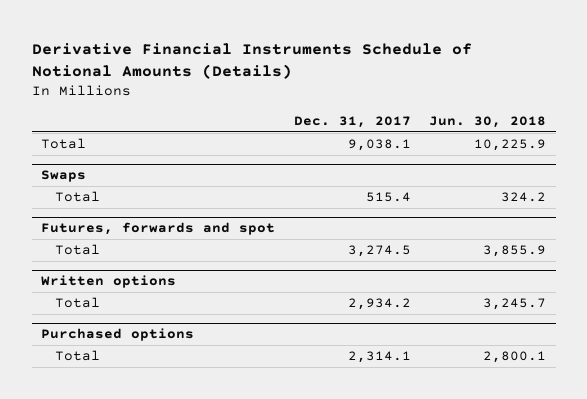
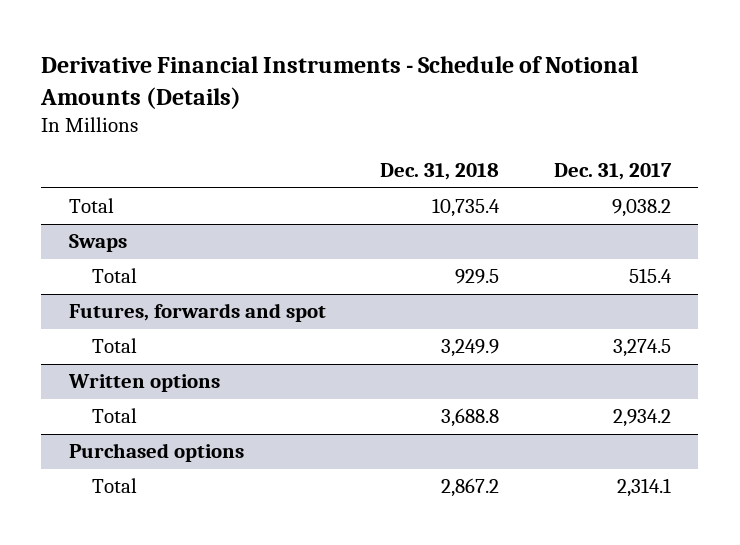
[31,42,472,80] Derivative Financial Instruments Schedule of Notional Amounts (Details) -> [40,55,639,109] Derivative Financial Instruments - Schedule of Notional Amounts (Details)
[429,115,547,128] Jun. 30, 2018 -> none
none -> [380,162,500,180] Dec. 31, 2018
[347,139,411,152] 9,038.1 -> [611,199,671,218] 9,038.2

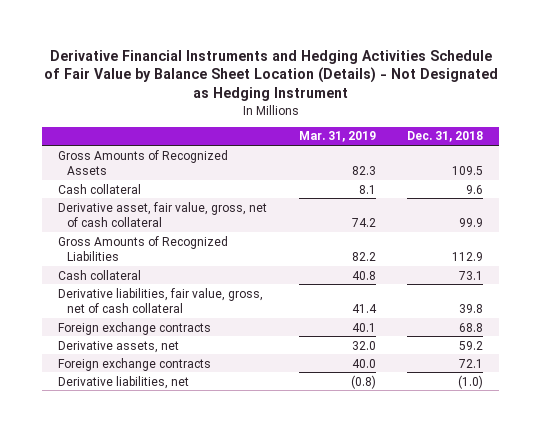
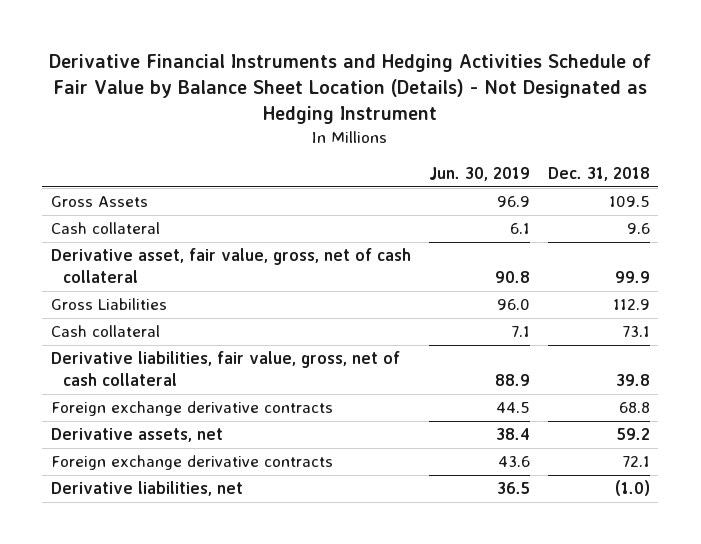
[298,131,376,143] Mar. 31, 2019 -> none
none -> [428,167,530,182] Jun. 30, 2019
[57,149,228,175] Gross Amounts of Recognized Assets -> [51,196,149,208] Gross Assets
[57,235,228,261] Gross Amounts of Recognized Liabilities -> [51,298,168,311] Gross Liabilities
[57,321,211,335] Foreign exchange contracts -> [51,401,334,417] Foreign exchange derivative contracts
[57,357,211,371] Foreign exchange contracts -> [51,455,334,471] Foreign exchange derivative contracts

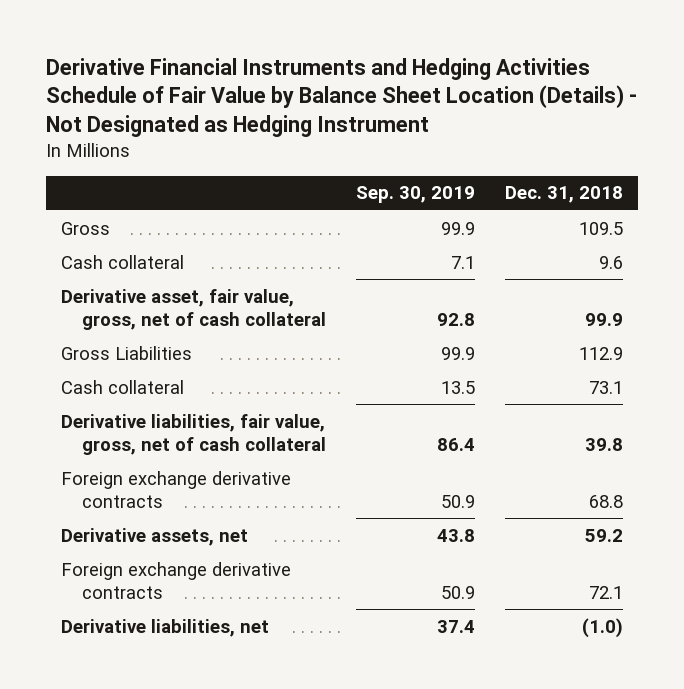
[428,167,530,182] Jun. 30, 2019 -> none
none -> [356,186,476,204] Sep. 30, 2019
[51,196,149,208] Gross Assets -> [60,221,110,235] Gross

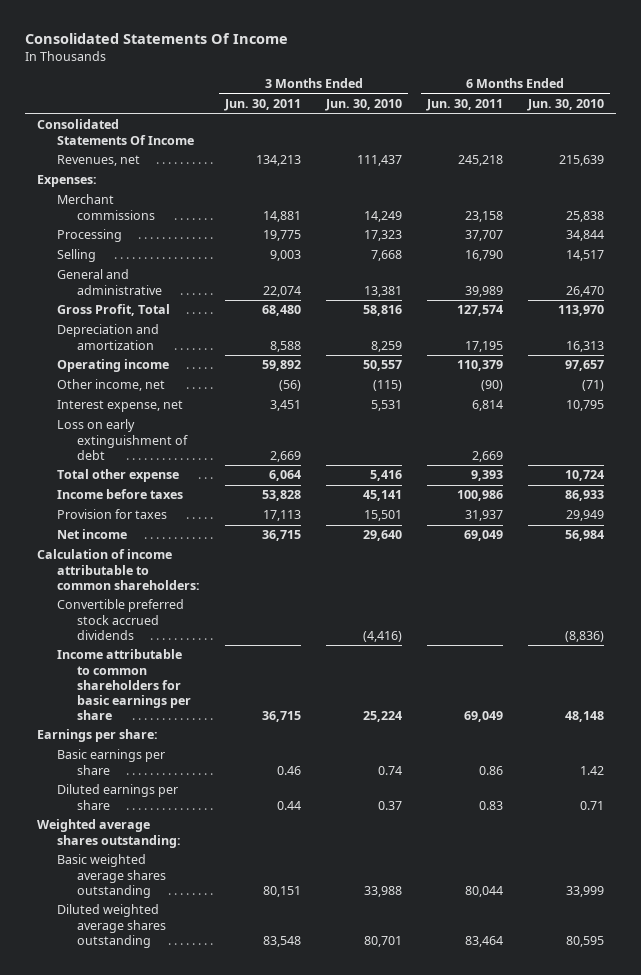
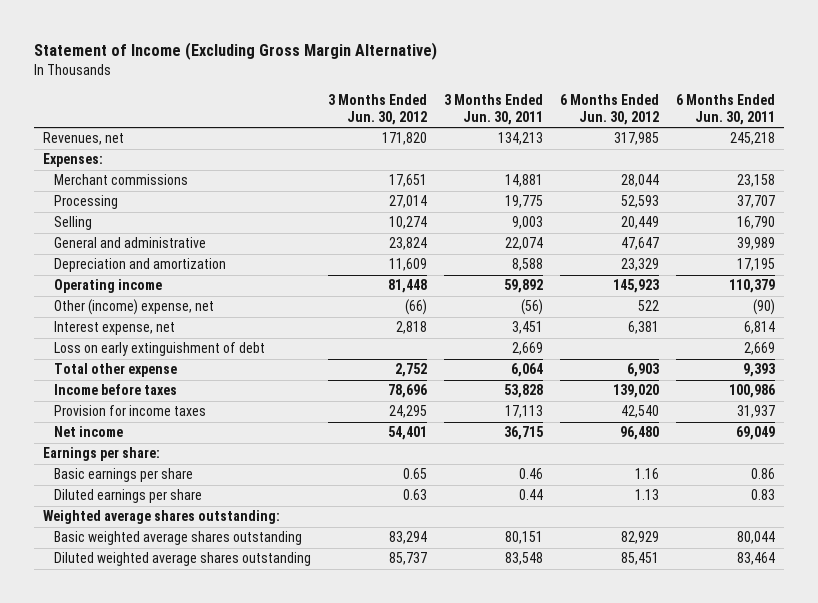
[24,33,288,45] Consolidated Statements Of Income -> [34,42,438,61] Statement of Income (Excluding Gross Margin Alternative)
[324,99,402,112] Jun. 30, 2010 -> none
[526,99,604,112] Jun. 30, 2010 -> none
none -> [327,93,427,125] 3 Months Ended Jun. 30, 2012
none -> [560,93,660,125] 6 Months Ended Jun. 30, 2012
[37,119,195,145] Consolidated Statements Of Income -> none
[57,304,171,317] Gross Profit, Total -> none
[57,379,166,392] Other income, net -> [53,299,214,316] Other (income) expense, net
[57,509,168,520] Provision for taxes -> [53,405,206,417] Provision for income taxes
[37,549,201,590] Calculation of income attributable to common shareholders: -> none
[57,599,185,640] Convertible preferred stock accrued dividends -> none
[57,649,192,720] Income attributable to common shareholders for basic earnings per share -> none

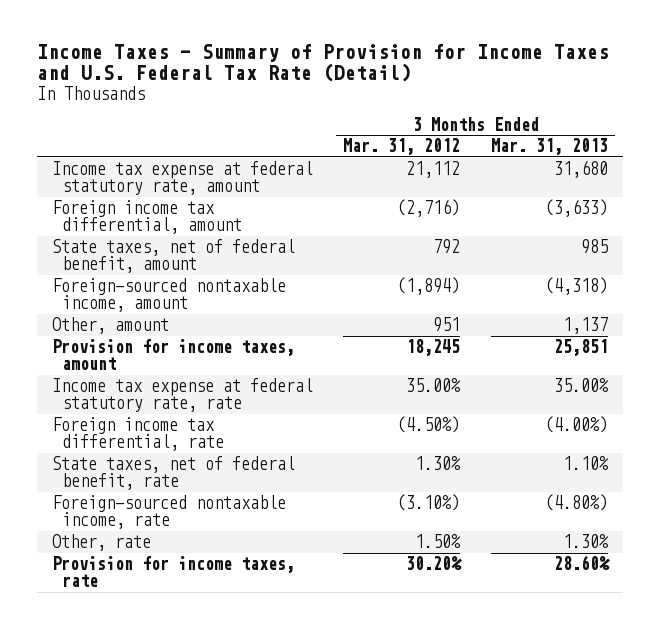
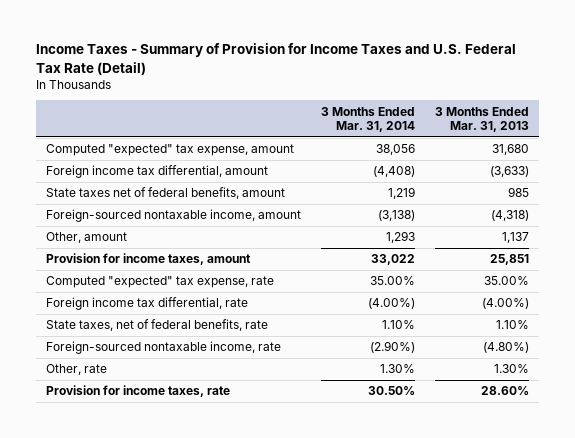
[343,138,461,156] Mar. 31, 2012 -> none
none -> [321,106,416,133] 3 Months Ended Mar. 31, 2014
[51,161,313,196] Income tax expense at federal statutory rate, amount -> [46,144,295,157] Computed "expected" tax expense, amount
[51,239,295,274] State taxes, net of federal benefit, amount -> [46,187,286,200] State taxes net of federal benefits, amount
[51,378,313,413] Income tax expense at federal statutory rate, rate -> [46,276,275,289] Computed "expected" tax expense, rate
[51,456,295,491] State taxes, net of federal benefit, rate -> [46,319,269,332] State taxes, net of federal benefits, rate

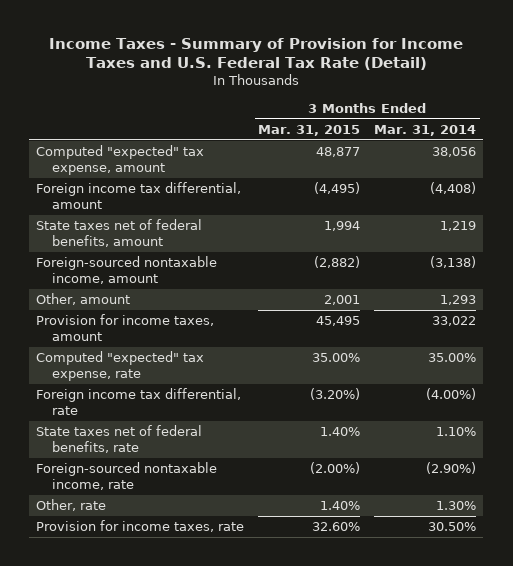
[435,106,530,133] 3 Months Ended Mar. 31, 2013 -> none
none -> [258,124,361,136] Mar. 31, 2015
[46,319,269,332] State taxes, net of federal benefits, rate -> [36,425,203,453] State taxes net of federal benefits, rate

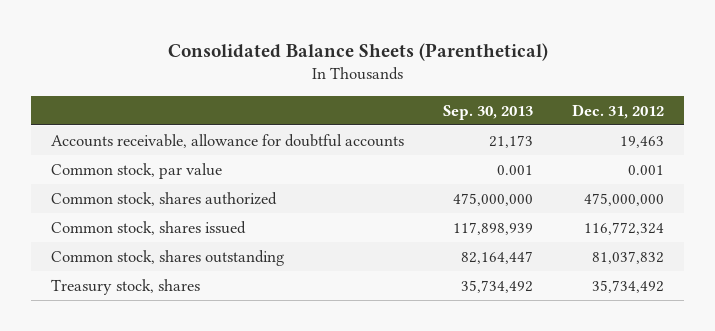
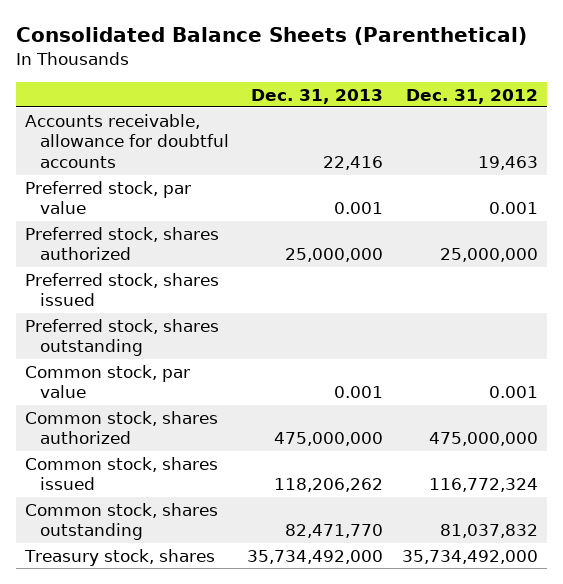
[443,104,534,120] Sep. 30, 2013 -> none
none -> [251,88,384,104] Dec. 31, 2013
none -> [25,180,192,215] Preferred stock, par value
none -> [25,226,220,261] Preferred stock, shares authorized
none -> [25,272,220,307] Preferred stock, shares issued
none -> [25,318,220,357] Preferred stock, shares outstanding
[592,279,665,293] 35,734,492 -> [401,549,538,564] 35,734,492,000

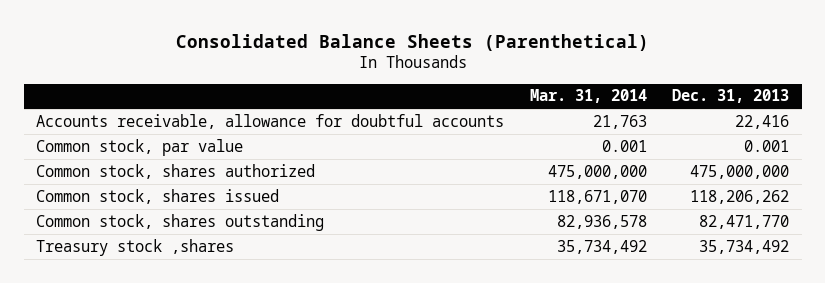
[405,88,538,104] Dec. 31, 2012 -> none
none -> [529,89,647,104] Mar. 31, 2014
[25,180,192,215] Preferred stock, par value -> none
[25,226,220,261] Preferred stock, shares authorized -> none
[25,272,220,307] Preferred stock, shares issued -> none
[25,318,220,357] Preferred stock, shares outstanding -> none
[24,548,216,566] Treasury stock, shares -> [36,238,235,256] Treasury stock ,shares
[247,549,384,564] 35,734,492,000 -> [699,239,790,254] 35,734,492

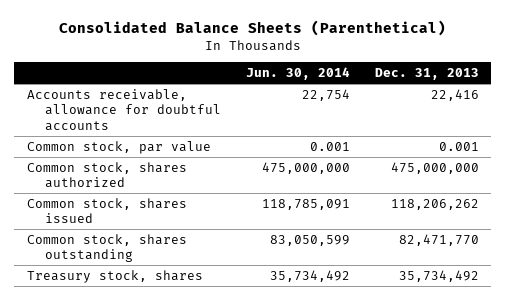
[529,89,647,104] Mar. 31, 2014 -> none
none -> [245,67,350,81] Jun. 30, 2014
[36,238,235,256] Treasury stock ,shares -> [26,269,203,283] Treasury stock, shares

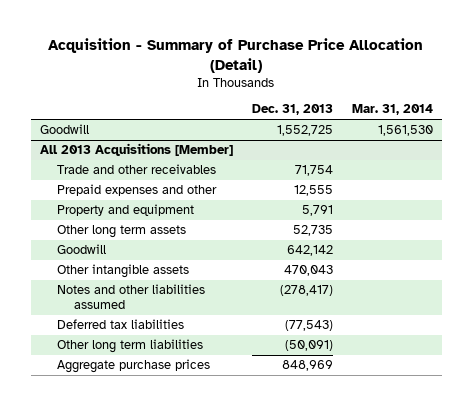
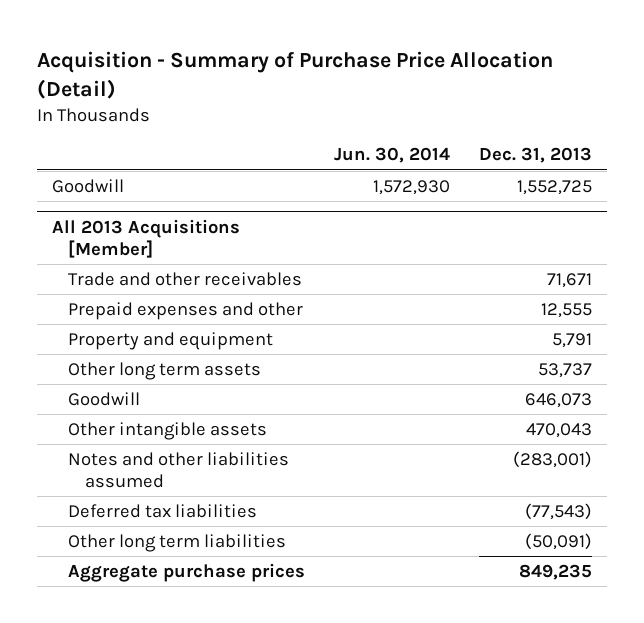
[351,104,433,116] Mar. 31, 2014 -> none
none -> [334,147,451,164] Jun. 30, 2014
[294,165,333,177] 71,754 -> [547,272,593,288] 71,671
[292,225,333,237] 52,735 -> [538,362,593,378] 53,737
[286,245,333,257] 642,142 -> [525,392,593,408] 646,073
[279,285,333,297] (278,417) -> [513,450,593,468] (283,001)
[281,360,333,372] 848,969 -> [519,563,593,580] 849,235

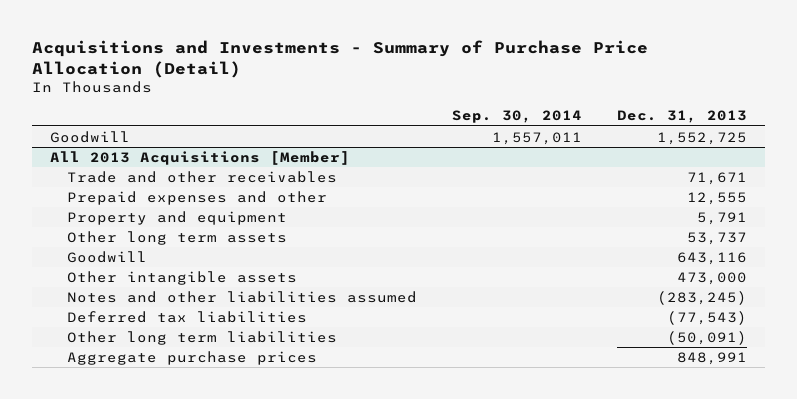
[37,50,554,99] Acquisition - Summary of Purchase Price Allocation (Detail) -> [32,39,649,78] Acquisitions and Investments - Summary of Purchase Price Allocation (Detail)
[334,147,451,164] Jun. 30, 2014 -> none
none -> [451,110,582,124] Sep. 30, 2014
[525,392,593,408] 646,073 -> [677,251,748,265] 643,116
[526,422,593,438] 470,043 -> [677,271,748,285] 473,000
[513,450,593,468] (283,001) -> [657,290,748,305] (283,245)
[519,563,593,580] 849,235 -> [677,351,748,365] 848,991

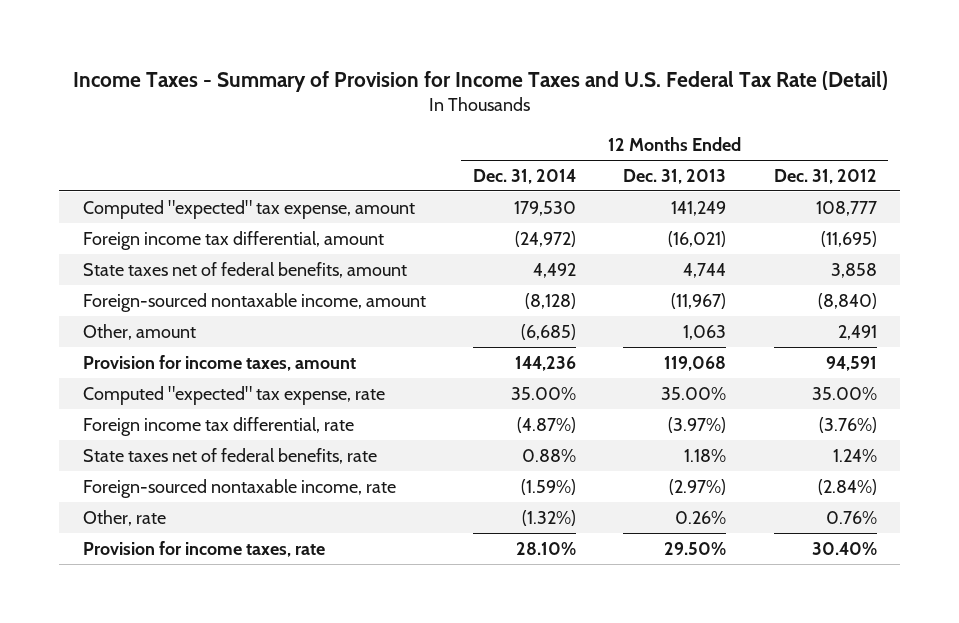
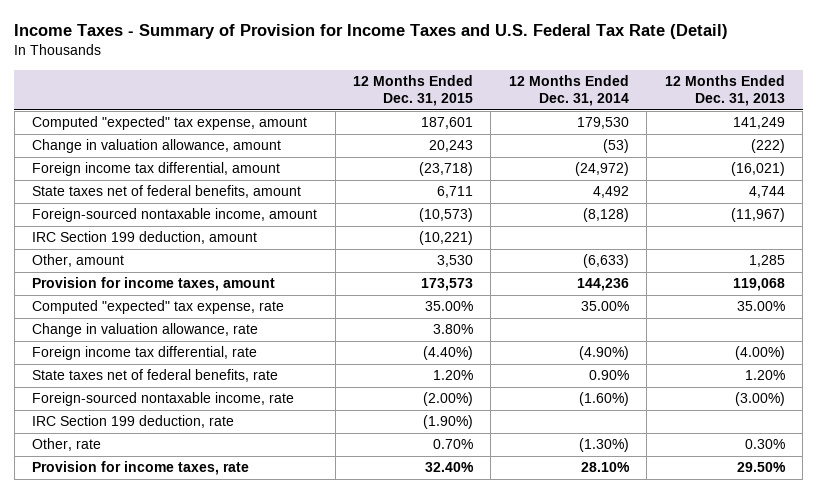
[773,168,877,184] Dec. 31, 2012 -> none
none -> [352,75,473,106] 12 Months Ended Dec. 31, 2015
none -> [32,139,282,154] Change in valuation allowance, amount
none -> [32,231,258,245] IRC Section 199 deduction, amount
[520,323,576,340] (6,685) -> [582,254,629,269] (6,633)
[683,324,727,340] 1,063 -> [748,255,785,268] 1,285
none -> [32,323,259,338] Change in valuation allowance, rate
[516,416,576,433] (4.87%) -> [578,346,629,361] (4.90%)
[668,416,727,433] (3.97%) -> [734,346,785,361] (4.00%)
[521,448,576,462] 0.88% -> [588,370,629,381] 0.90%
[684,448,727,462] 1.18% -> [744,370,785,381] 1.20%
[520,478,576,495] (1.59%) -> [578,392,629,407] (1.60%)
[669,478,727,495] (2.97%) -> [734,392,785,407] (3.00%)
none -> [32,415,235,429] IRC Section 199 deduction, rate
[521,509,576,526] (1.32%) -> [578,438,629,453] (1.30%)
[675,510,727,524] 0.26% -> [744,439,785,450] 0.30%

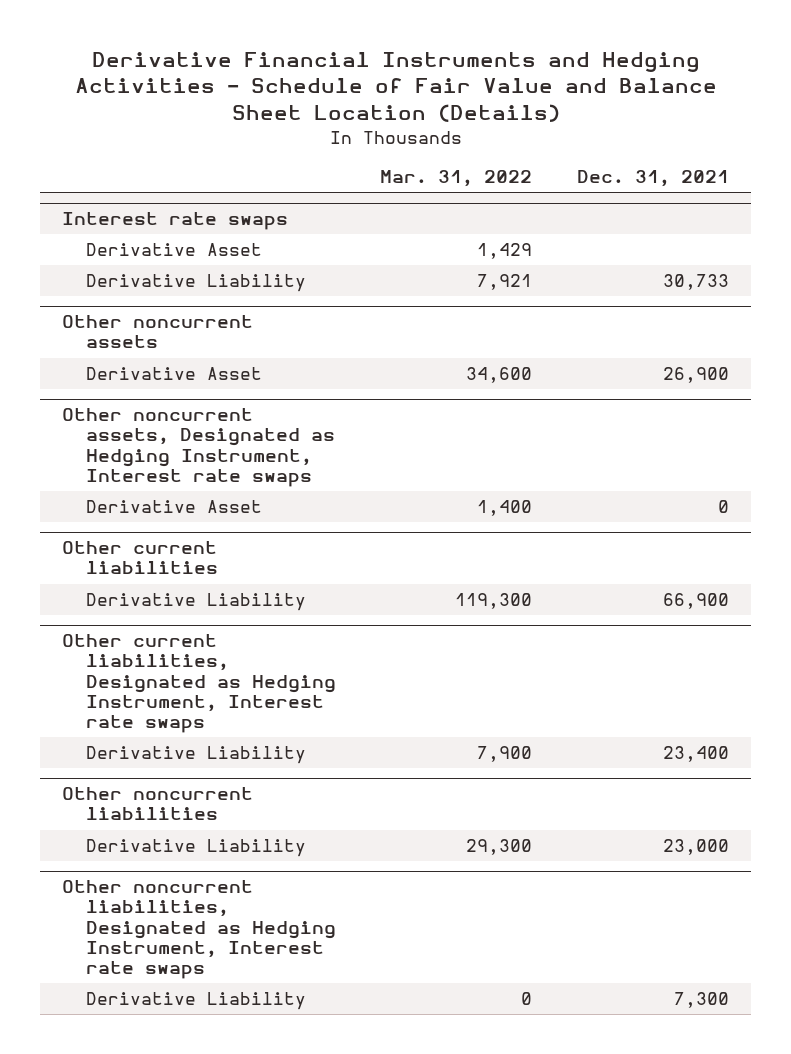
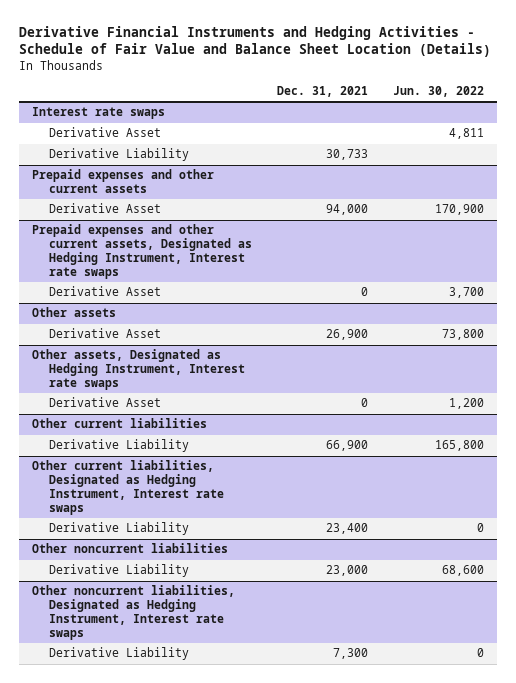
[380,170,533,188] Mar. 31, 2022 -> none
none -> [393,86,485,98] Jun. 30, 2022
none -> [31,169,214,194] Prepaid expenses and other current assets
none -> [48,203,161,214] Derivative Asset
none -> [31,224,252,279] Prepaid expenses and other current assets, Designated as Hedging Instrument, Interest rate swaps
none -> [48,286,161,297] Derivative Asset
[62,315,254,349] Other noncurrent assets -> [31,307,116,318] Other assets
[62,408,335,487] Other noncurrent assets, Designated as Hedging Instrument, Interest rate swaps -> [31,349,245,391] Other assets, Designated as Hedging Instrument, Interest rate swaps

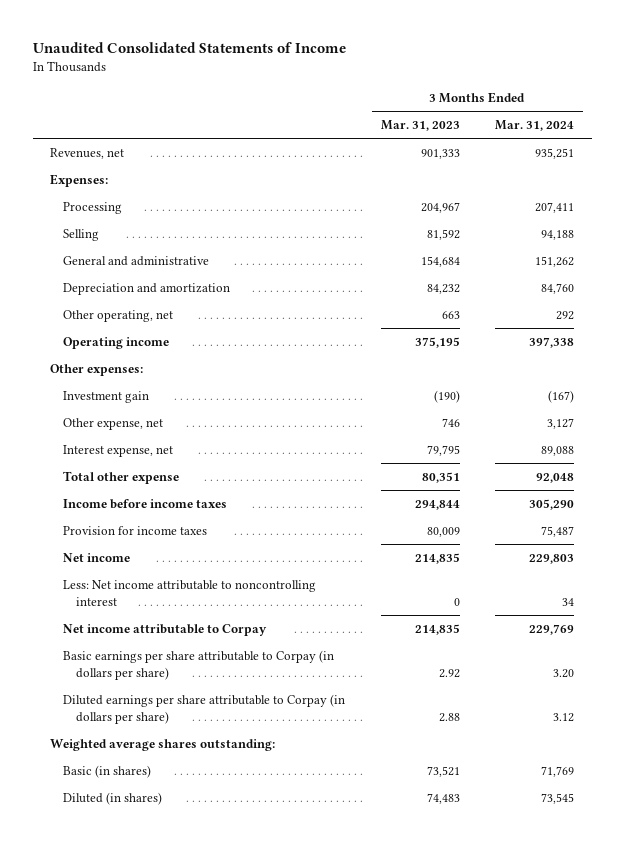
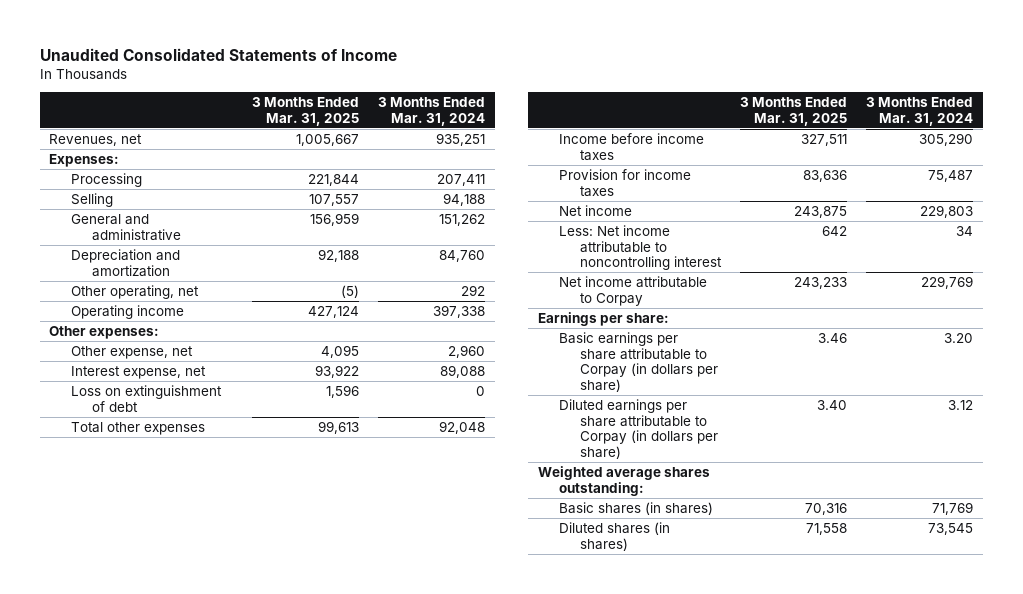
[380,120,460,132] Mar. 31, 2023 -> none
none -> [252,97,360,127] 3 Months Ended Mar. 31, 2025
[63,390,150,403] Investment gain -> none
[546,417,574,429] 3,127 -> [448,344,486,358] 2,960
none -> [70,384,222,412] Loss on extinguishment of debt
[63,470,180,484] Total other expense -> [70,421,205,435] Total other expenses
none -> [537,311,669,326] Earnings per share:
[63,764,152,778] Basic (in shares) -> [559,501,714,515] Basic shares (in shares)
[63,791,163,805] Diluted (in shares) -> [559,521,671,551] Diluted shares (in shares)

